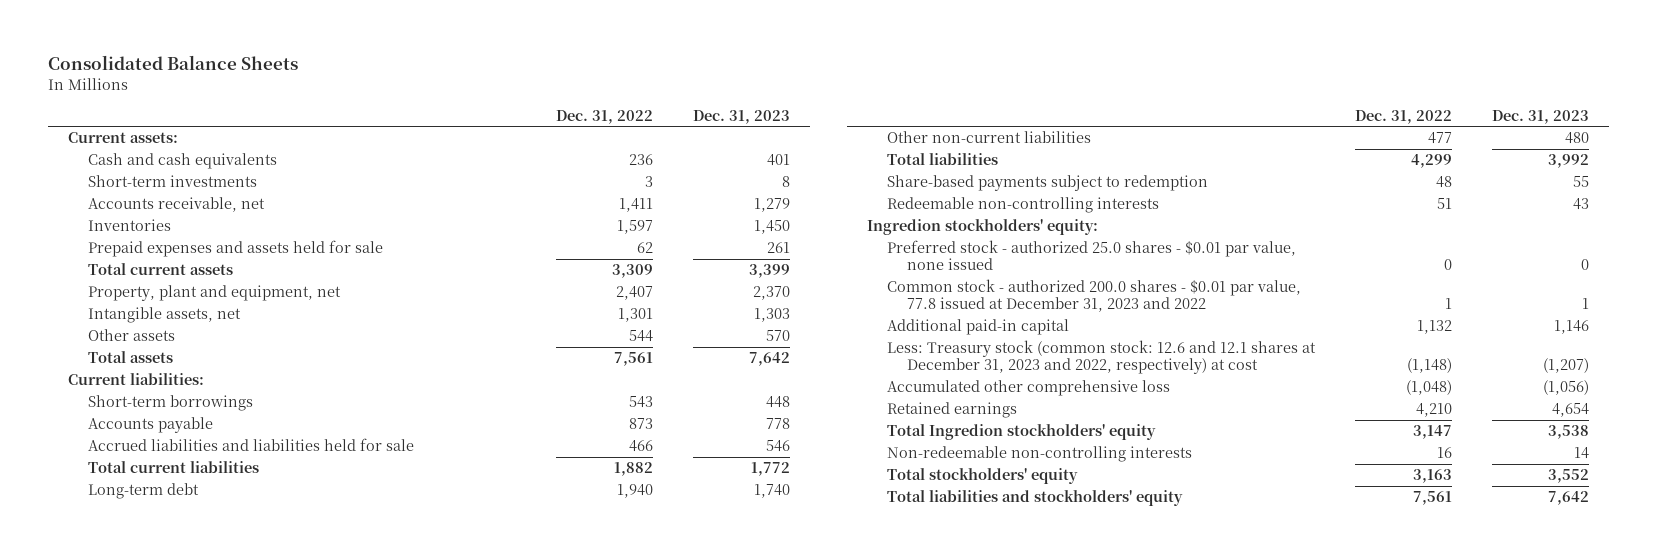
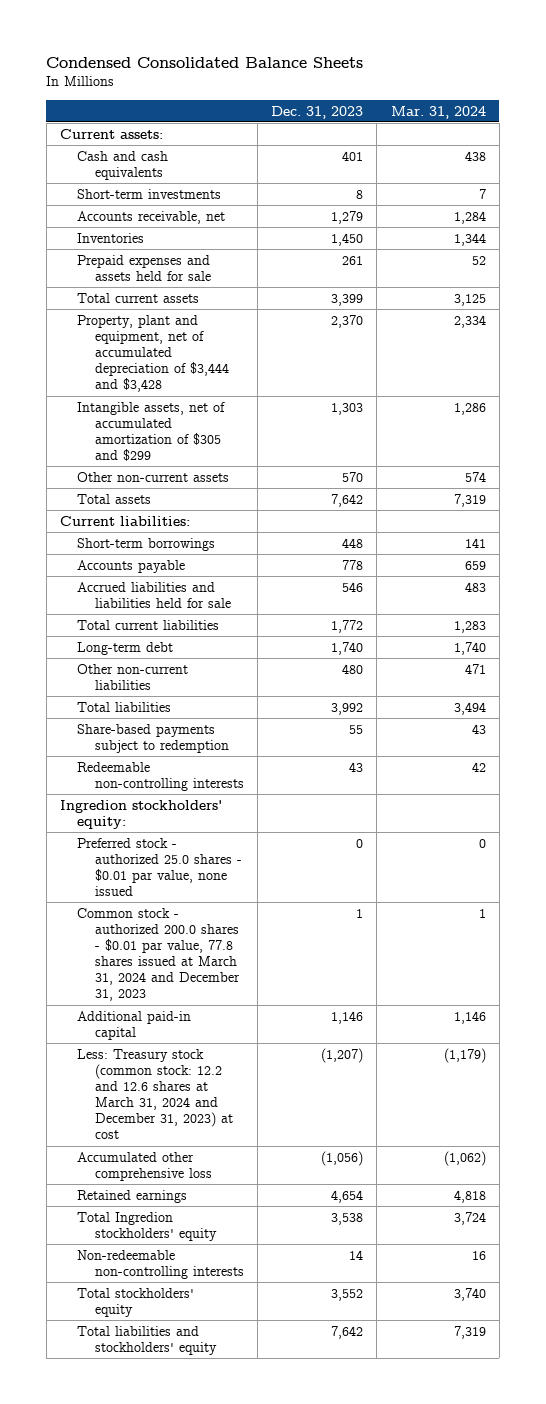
[47,55,298,71] Consolidated Balance Sheets -> [46,56,364,68] Condensed Consolidated Balance Sheets
[555,109,653,124] Dec. 31, 2022 -> none
none -> [390,105,486,119] Mar. 31, 2024
[87,285,341,302] Property, plant and equipment, net -> [77,314,229,393] Property, plant and equipment, net of accumulated depreciation of $3,444 and $3,428
[87,307,241,324] Intangible assets, net -> [77,401,226,462] Intangible assets, net of accumulated amortization of $305 and $299
[87,329,175,342] Other assets -> [77,471,230,482] Other non-current assets
[886,279,1301,313] Common stock - authorized 200.0 shares - $0.01 par value, 77.8 issued at December 31, 2023 and 2022 -> [77,907,240,1002] Common stock - authorized 200.0 shares - $0.01 par value, 77.8 shares issued at March 31, 2024 and December 31, 2023
[886,340,1316,375] Less: Treasury stock (common stock: 12.6 and 12.1 shares at December 31, 2023 and 2022, respectively) at cost -> [77,1048,233,1140] Less: Treasury stock (common stock: 12.2 and 12.6 shares at March 31, 2024 and December 31, 2023) at cost

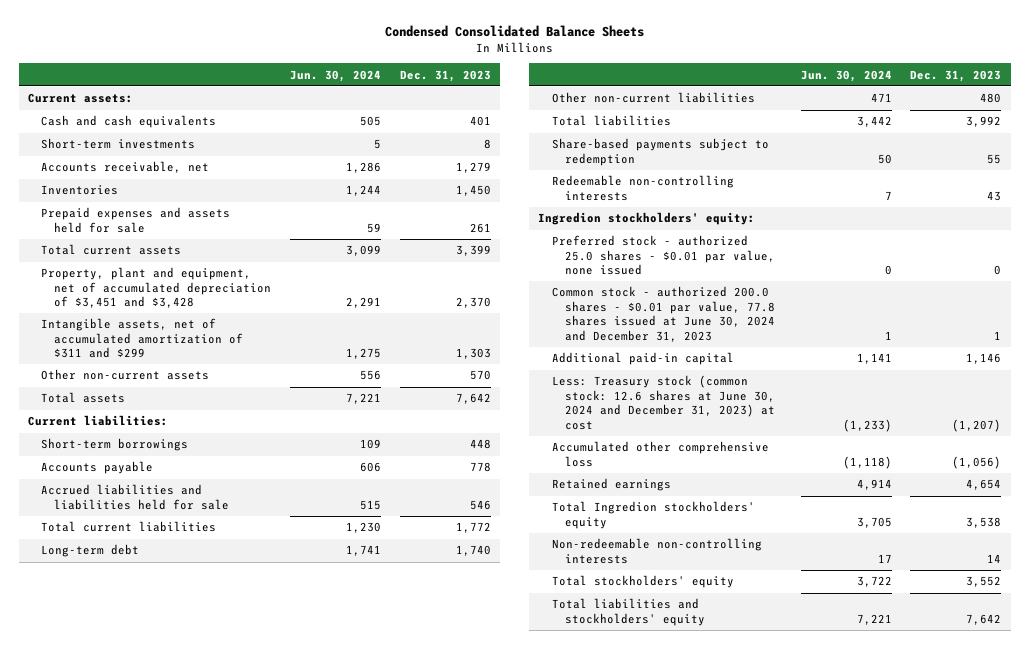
[390,105,486,119] Mar. 31, 2024 -> none
none -> [290,69,382,82] Jun. 30, 2024
[77,314,229,393] Property, plant and equipment, net of accumulated depreciation of $3,444 and $3,428 -> [41,267,272,309] Property, plant and equipment, net of accumulated depreciation of $3,451 and $3,428
[77,401,226,462] Intangible assets, net of accumulated amortization of $305 and $299 -> [41,318,244,359] Intangible assets, net of accumulated amortization of $311 and $299
[77,907,240,1002] Common stock - authorized 200.0 shares - $0.01 par value, 77.8 shares issued at March 31, 2024 and December 31, 2023 -> [551,286,775,342] Common stock - authorized 200.0 shares - $0.01 par value, 77.8 shares issued at June 30, 2024 and December 31, 2023
[77,1048,233,1140] Less: Treasury stock (common stock: 12.2 and 12.6 shares at March 31, 2024 and December 31, 2023) at cost -> [551,375,775,430] Less: Treasury stock (common stock: 12.6 shares at June 30, 2024 and December 31, 2023) at cost

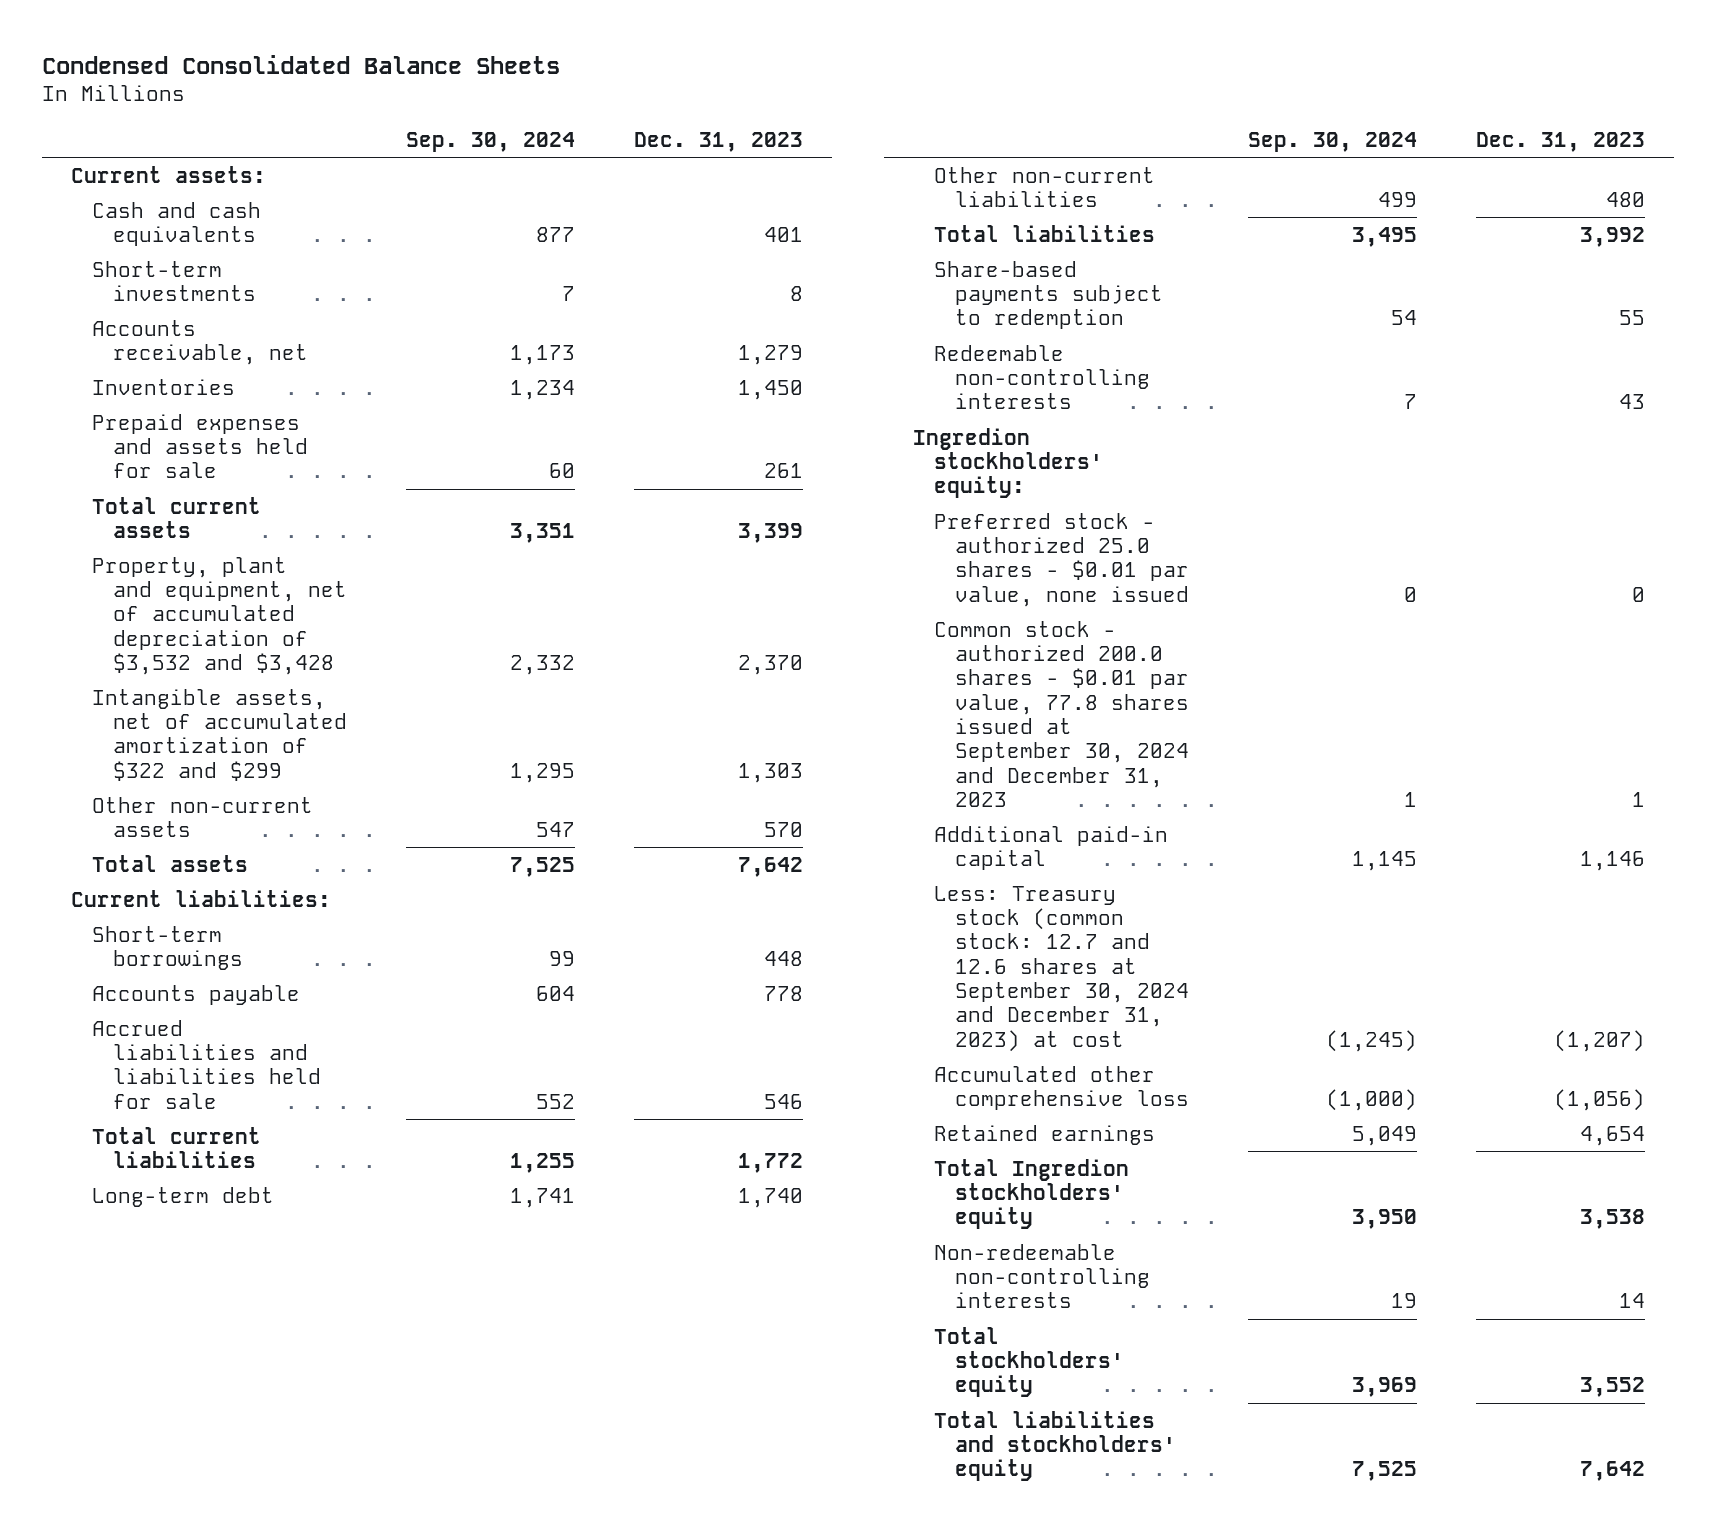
[290,69,382,82] Jun. 30, 2024 -> none
none -> [405,131,575,152] Sep. 30, 2024
[41,267,272,309] Property, plant and equipment, net of accumulated depreciation of $3,451 and $3,428 -> [91,556,347,676] Property, plant and equipment, net of accumulated depreciation of $3,532 and $3,428
[41,318,244,359] Intangible assets, net of accumulated amortization of $311 and $299 -> [91,688,347,781] Intangible assets, net of accumulated amortization of $322 and $299
[551,286,775,342] Common stock - authorized 200.0 shares - $0.01 par value, 77.8 shares issued at June 30, 2024 and December 31, 2023 -> [933,620,1189,808] Common stock - authorized 200.0 shares - $0.01 par value, 77.8 shares issued at September 30, 2024 and December 31, 2023
[551,375,775,430] Less: Treasury stock (common stock: 12.6 shares at June 30, 2024 and December 31, 2023) at cost -> [933,885,1189,1052] Less: Treasury stock (common stock: 12.7 and 12.6 shares at September 30, 2024 and December 31, 2023) at cost

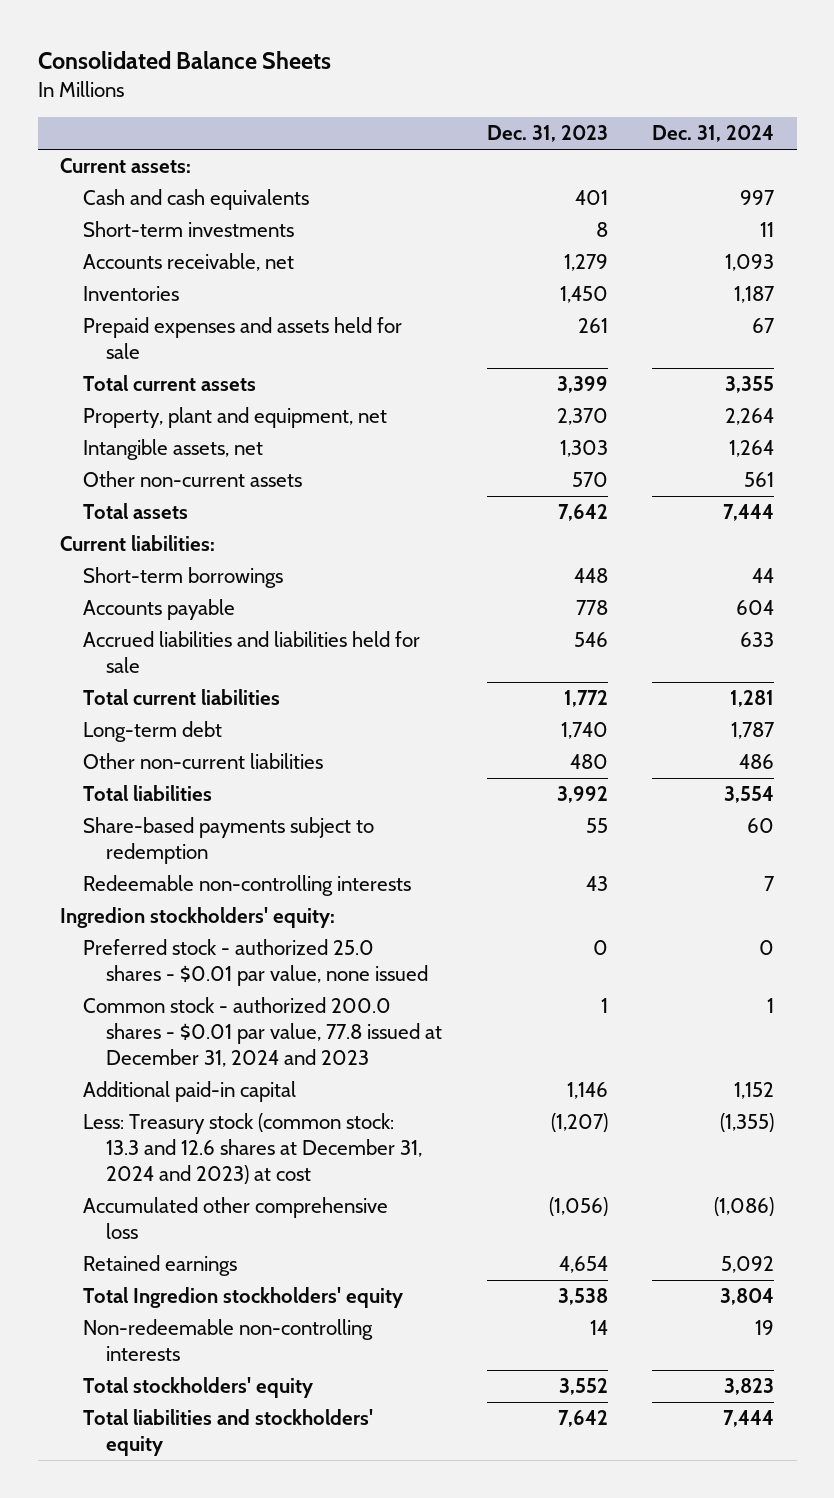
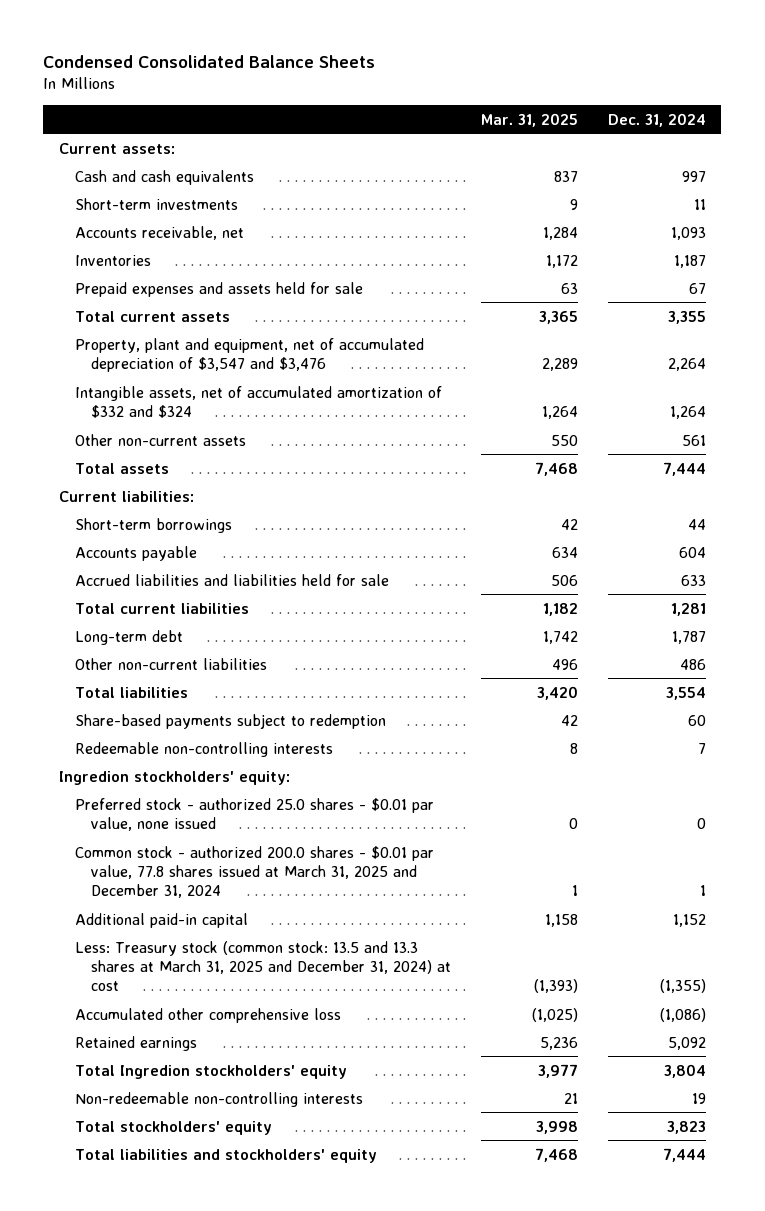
[37,51,331,70] Consolidated Balance Sheets -> [43,54,376,68] Condensed Consolidated Balance Sheets
[486,125,608,143] Dec. 31, 2023 -> none
none -> [480,112,578,127] Mar. 31, 2025
[83,407,388,429] Property, plant and equipment, net -> [74,337,424,372] Property, plant and equipment, net of accumulated depreciation of $3,547 and $3,476
[83,439,264,461] Intangible assets, net -> [74,385,442,418] Intangible assets, net of accumulated amortization of $332 and $324
[83,997,443,1067] Common stock - authorized 200.0 shares - $0.01 par value, 77.8 issued at December 31, 2024 and 2023 -> [74,845,434,899] Common stock - authorized 200.0 shares - $0.01 par value, 77.8 shares issued at March 31, 2025 and December 31, 2024
[83,1113,423,1184] Less: Treasury stock (common stock: 13.3 and 12.6 shares at December 31, 2024 and 2023) at cost -> [74,940,451,992] Less: Treasury stock (common stock: 13.5 and 13.3 shares at March 31, 2025 and December 31, 2024) at cost

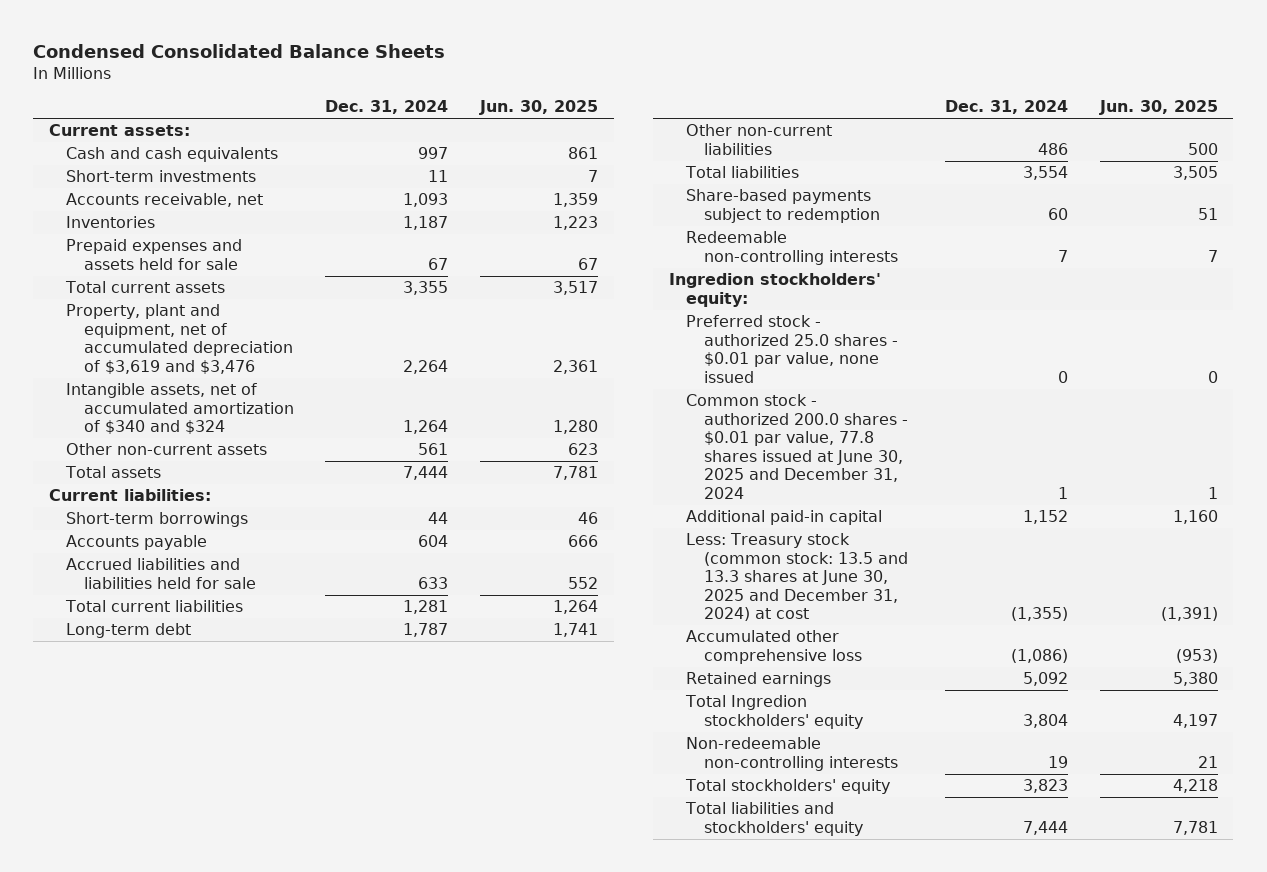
[480,112,578,127] Mar. 31, 2025 -> none
none -> [478,100,598,116] Jun. 30, 2025
[74,337,424,372] Property, plant and equipment, net of accumulated depreciation of $3,547 and $3,476 -> [66,304,293,374] Property, plant and equipment, net of accumulated depreciation of $3,619 and $3,476
[74,385,442,418] Intangible assets, net of accumulated amortization of $332 and $324 -> [66,383,294,435] Intangible assets, net of accumulated amortization of $340 and $324
[74,845,434,899] Common stock - authorized 200.0 shares - $0.01 par value, 77.8 shares issued at March 31, 2025 and December 31, 2024 -> [686,394,908,499] Common stock - authorized 200.0 shares - $0.01 par value, 77.8 shares issued at June 30, 2025 and December 31, 2024
[74,940,451,992] Less: Treasury stock (common stock: 13.5 and 13.3 shares at March 31, 2025 and December 31, 2024) at cost -> [686,533,908,622] Less: Treasury stock (common stock: 13.5 and 13.3 shares at June 30, 2025 and December 31, 2024) at cost

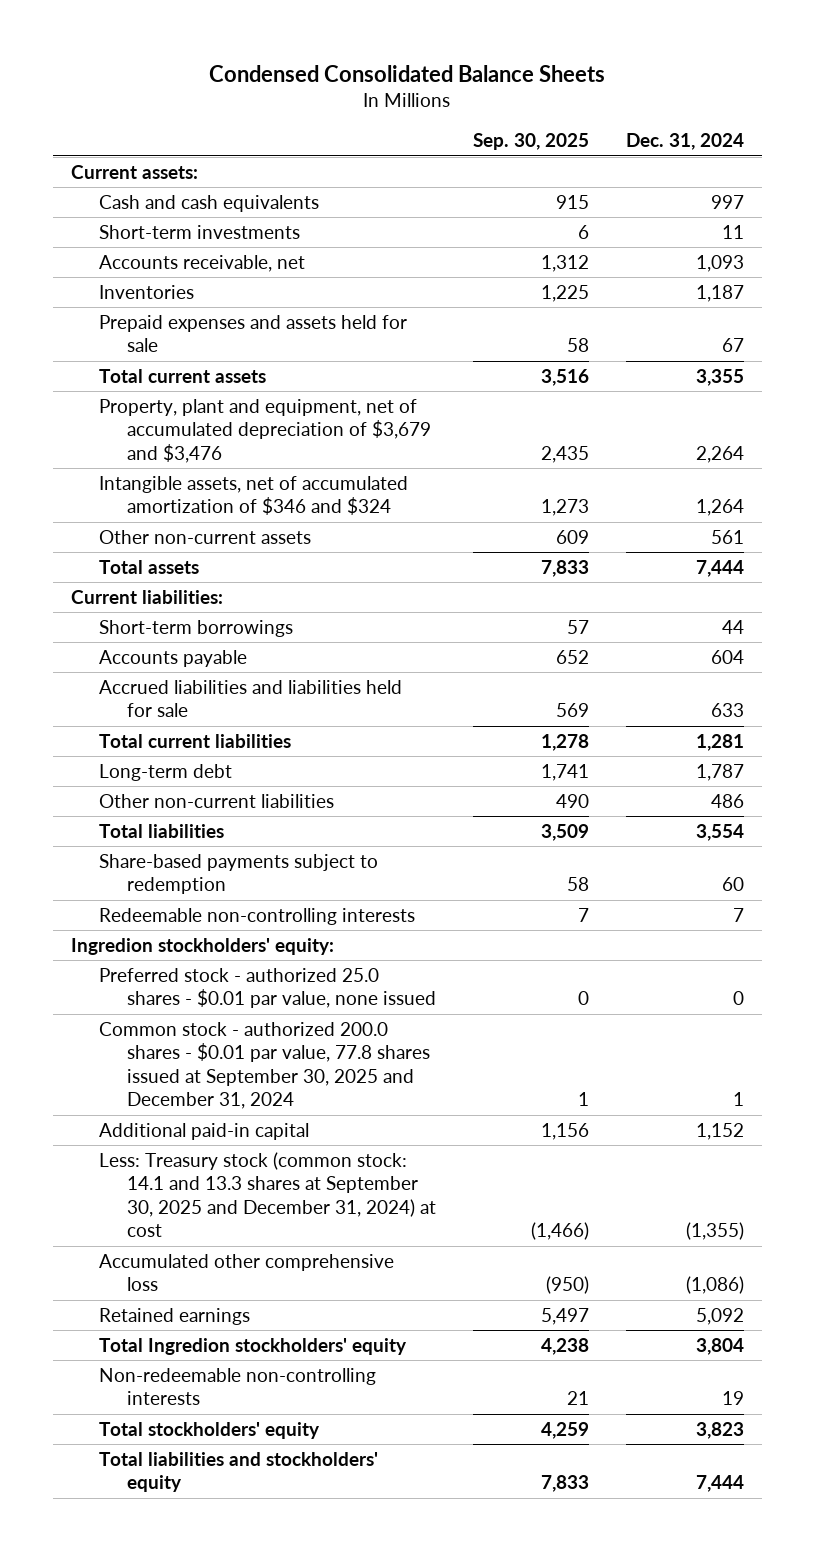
[478,100,598,116] Jun. 30, 2025 -> none
none -> [472,133,589,151] Sep. 30, 2025
[66,304,293,374] Property, plant and equipment, net of accumulated depreciation of $3,619 and $3,476 -> [99,398,432,463] Property, plant and equipment, net of accumulated depreciation of $3,679 and $3,476
[66,383,294,435] Intangible assets, net of accumulated amortization of $340 and $324 -> [99,475,409,516] Intangible assets, net of accumulated amortization of $346 and $324
[686,394,908,499] Common stock - authorized 200.0 shares - $0.01 par value, 77.8 shares issued at June 30, 2025 and December 31, 2024 -> [99,1021,431,1110] Common stock - authorized 200.0 shares - $0.01 par value, 77.8 shares issued at September 30, 2025 and December 31, 2024
[686,533,908,622] Less: Treasury stock (common stock: 13.5 and 13.3 shares at June 30, 2025 and December 31, 2024) at cost -> [99,1151,437,1238] Less: Treasury stock (common stock: 14.1 and 13.3 shares at September 30, 2025 and December 31, 2024) at cost

